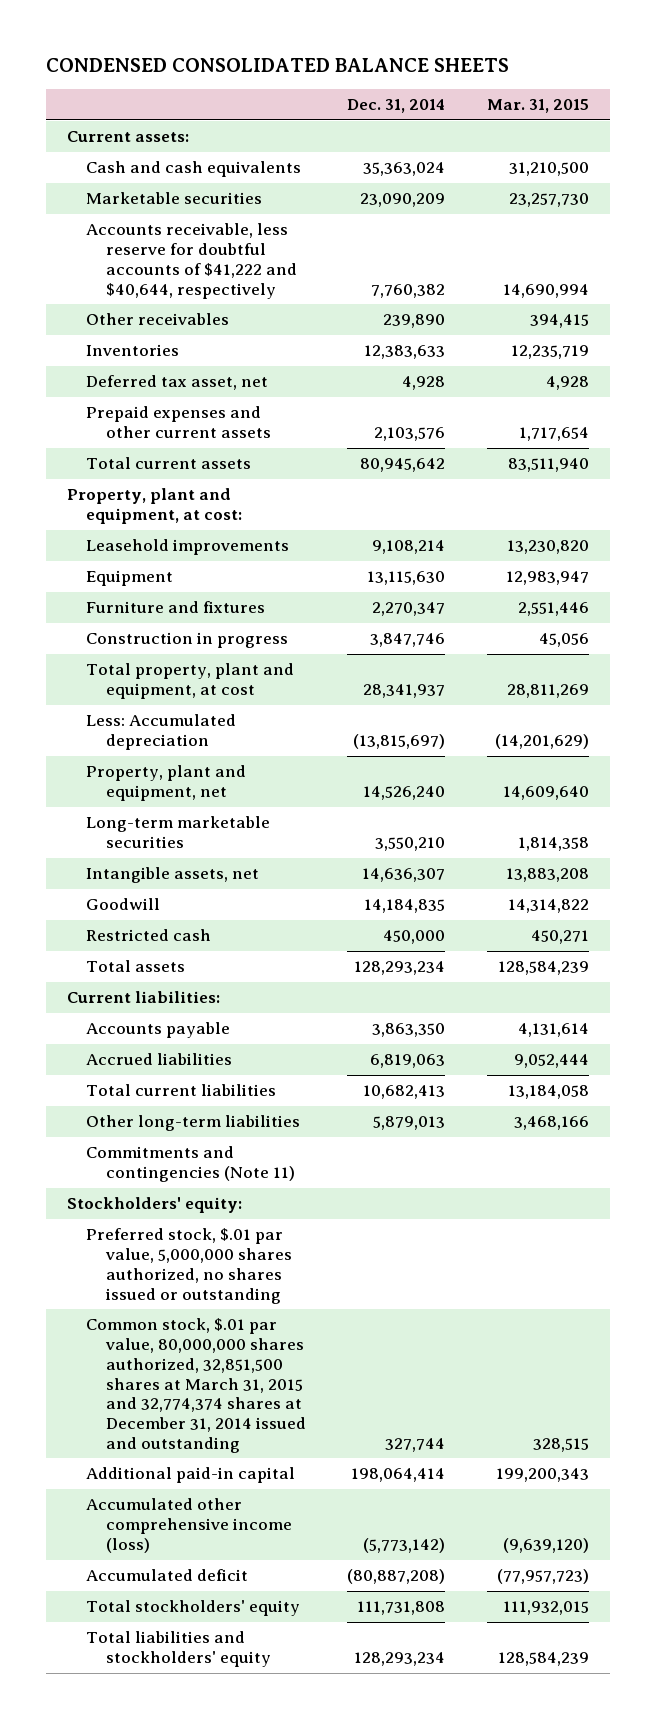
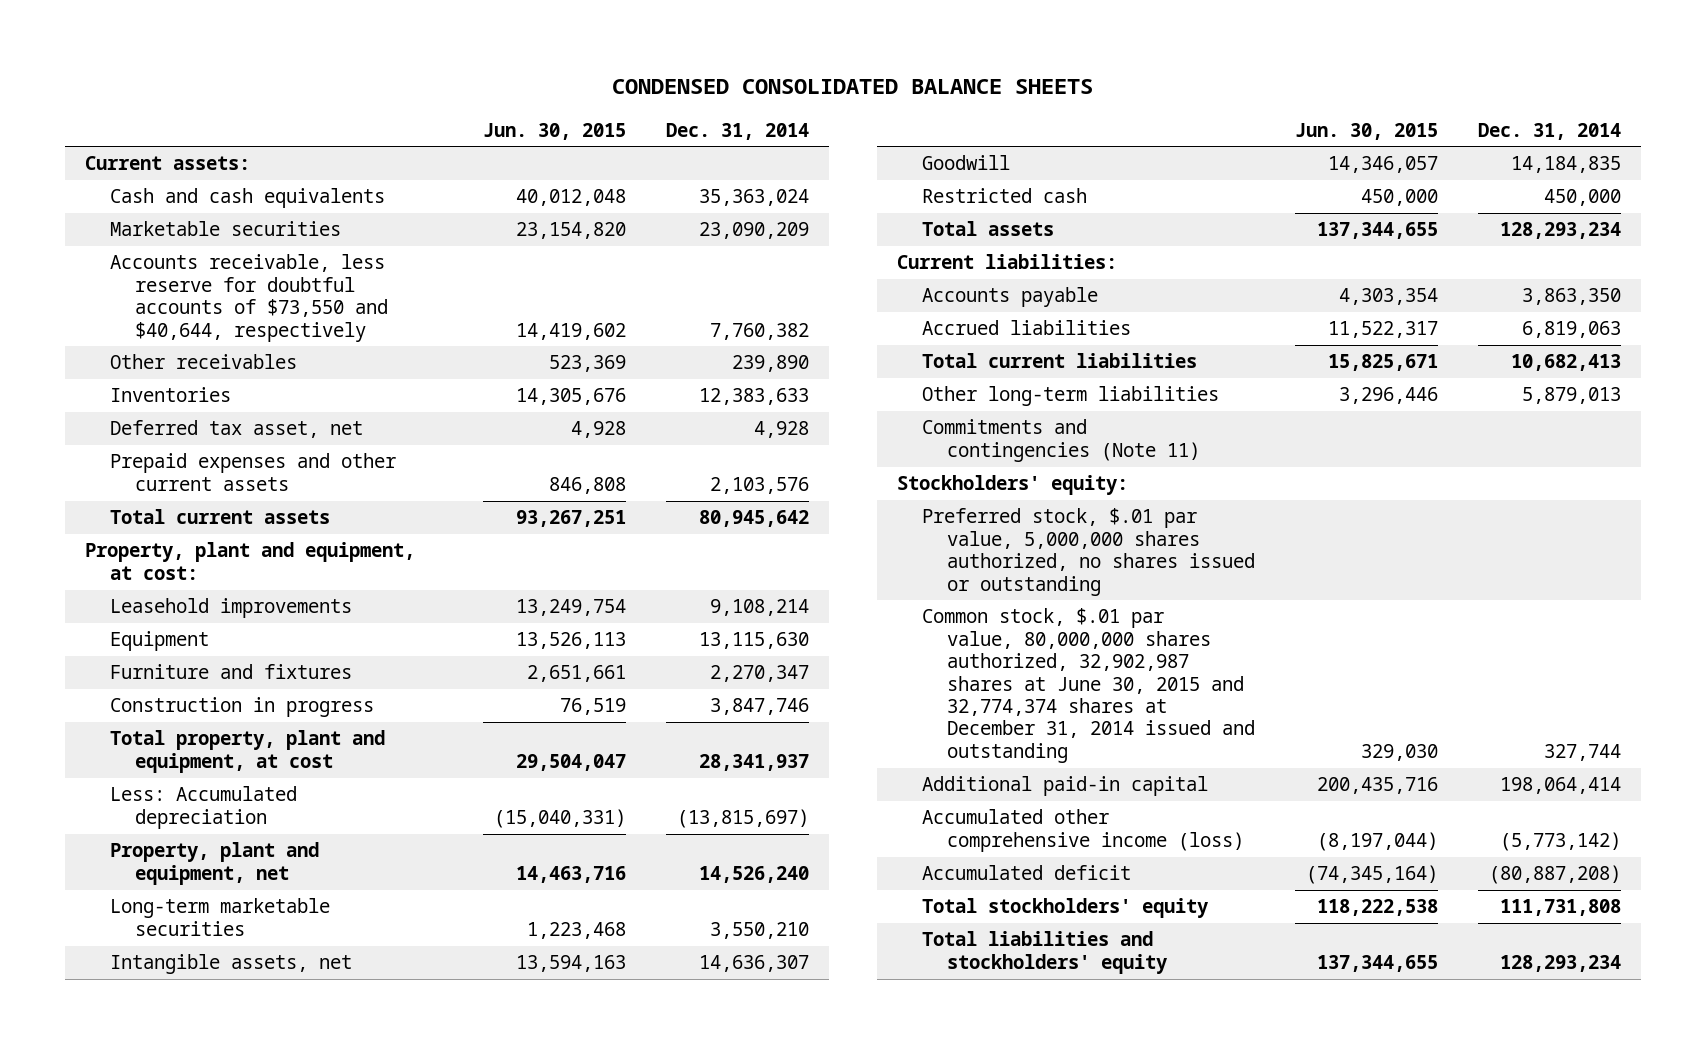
[487,98,590,113] Mar. 31, 2015 -> none
none -> [483,122,627,140] Jun. 30, 2015
[86,223,297,299] Accounts receivable, less reserve for doubtful accounts of $41,222 and $40,644, respectively -> [109,254,389,342] Accounts receivable, less reserve for doubtful accounts of $73,550 and $40,644, respectively
[86,1318,306,1453] Common stock, $.01 par value, 80,000,000 shares authorized, 32,851,500 shares at March 31, 2015 and 32,774,374 shares at December 31, 2014 issued and outstanding -> [921,608,1256,763] Common stock, $.01 par value, 80,000,000 shares authorized, 32,902,987 shares at June 30, 2015 and 32,774,374 shares at December 31, 2014 issued and outstanding

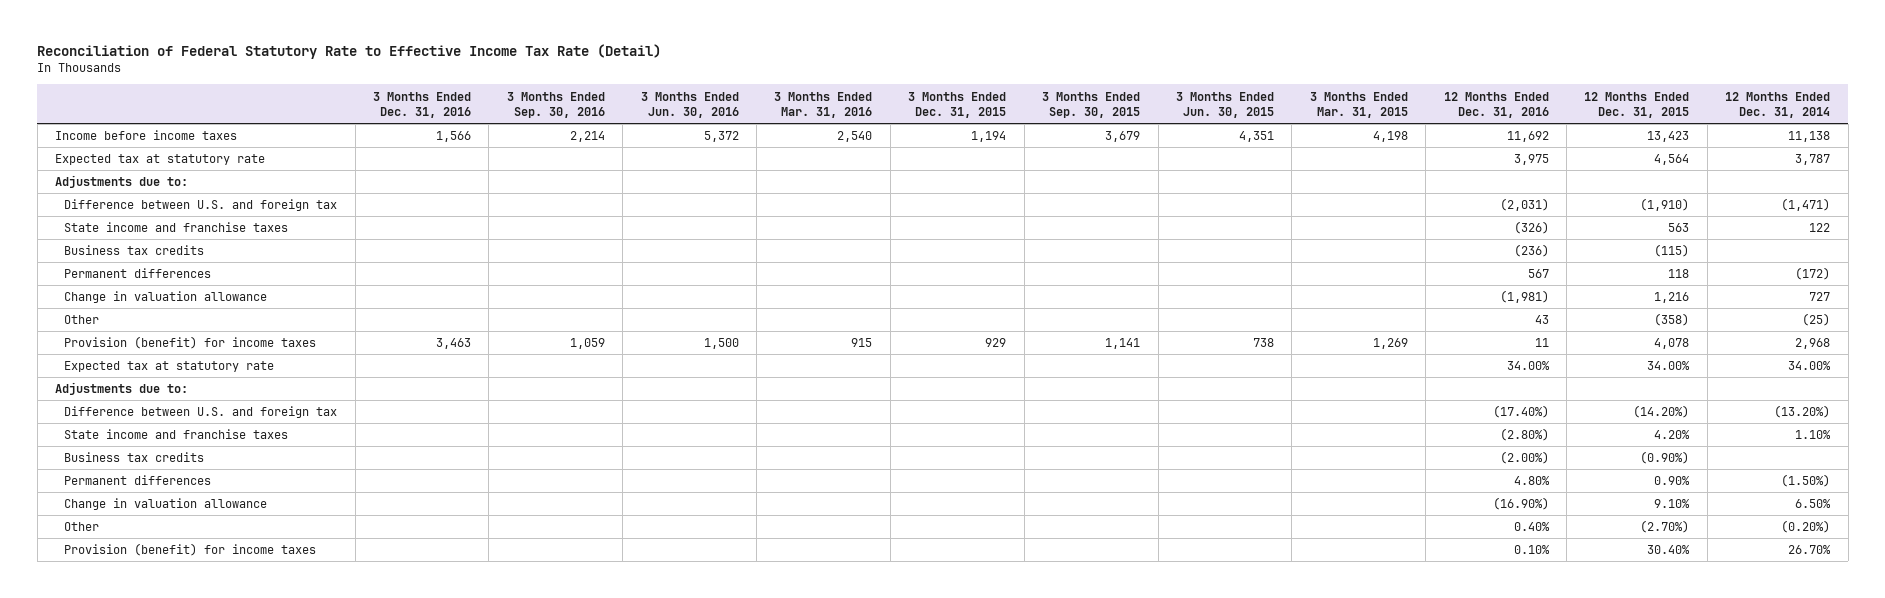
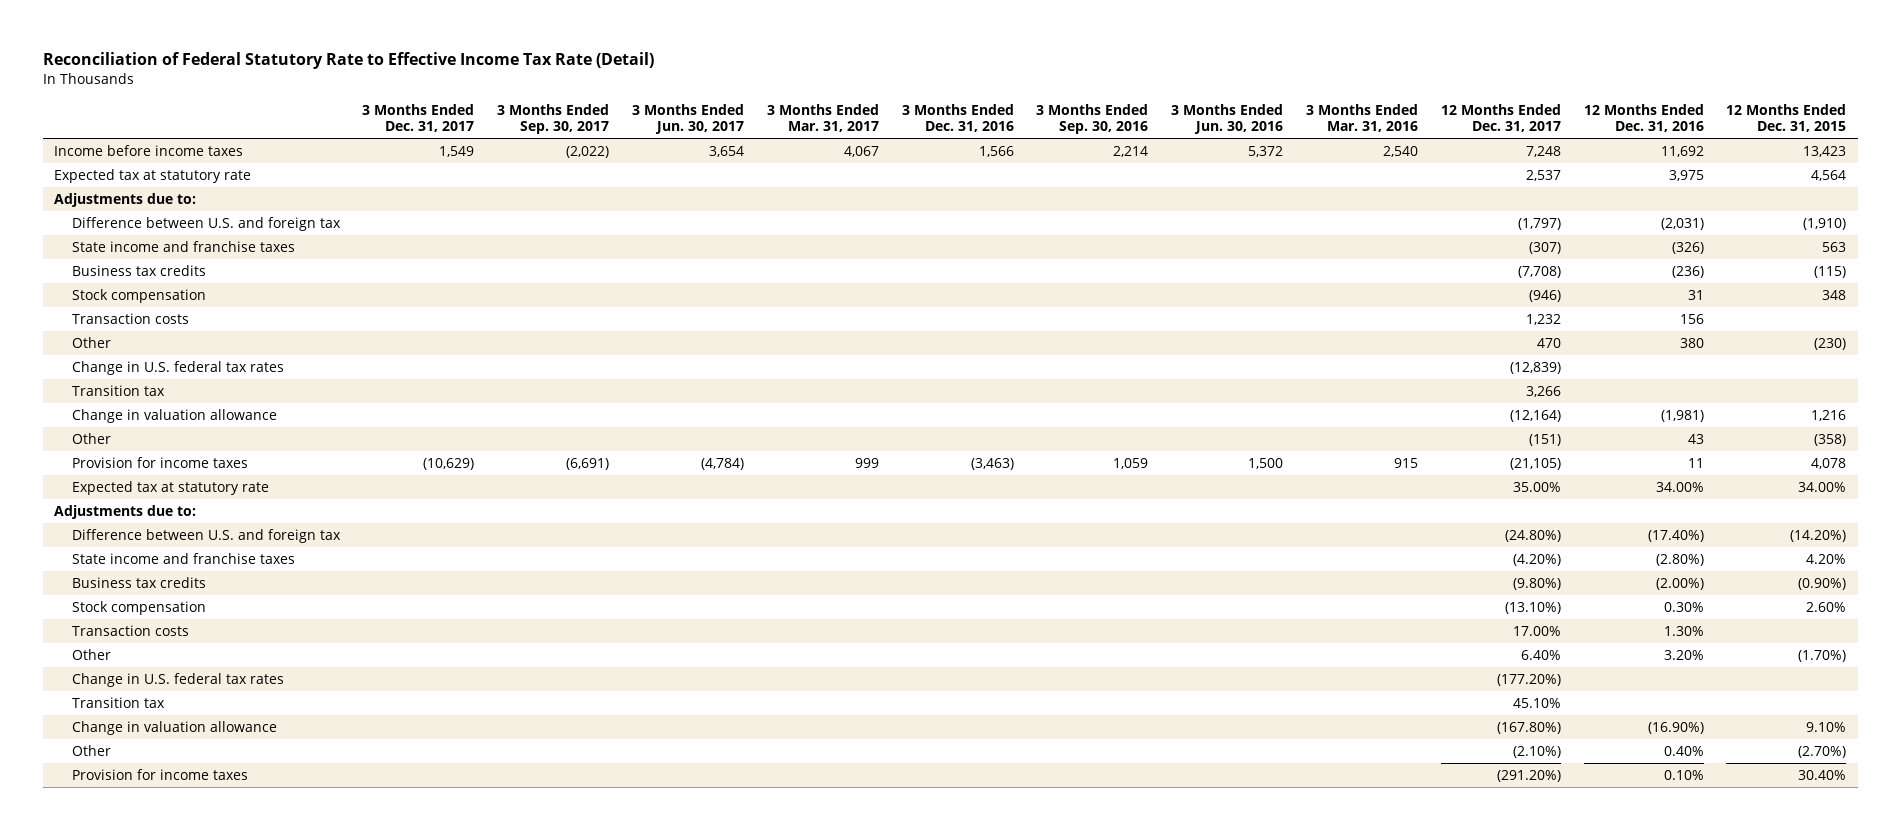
[908,91,1007,119] 3 Months Ended Dec. 31, 2015 -> none
[1042,91,1141,119] 3 Months Ended Sep. 30, 2015 -> none
[1175,91,1274,119] 3 Months Ended Jun. 30, 2015 -> none
[1309,91,1408,119] 3 Months Ended Mar. 31, 2015 -> none
[1725,91,1831,119] 12 Months Ended Dec. 31, 2014 -> none
none -> [362,103,475,133] 3 Months Ended Dec. 31, 2017
none -> [497,103,610,135] 3 Months Ended Sep. 30, 2017
none -> [632,103,745,135] 3 Months Ended Jun. 30, 2017
none -> [766,103,879,133] 3 Months Ended Mar. 31, 2017
none -> [1440,103,1561,133] 12 Months Ended Dec. 31, 2017
[64,268,212,279] Permanent differences -> none
none -> [71,288,206,303] Stock compensation
none -> [71,312,189,324] Transaction costs
none -> [71,336,111,348] Other
none -> [71,360,284,375] Change in U.S. federal tax rates
none -> [71,384,165,396] Transition tax
[64,336,317,350] Provision (benefit) for income taxes -> [71,456,248,468] Provision for income taxes
[435,338,471,350] 3,463 -> [970,457,1014,470] (3,463)
[64,475,212,486] Permanent differences -> none
none -> [71,600,206,615] Stock compensation
none -> [71,624,189,636] Transaction costs
none -> [71,648,111,660] Other
none -> [71,672,284,687] Change in U.S. federal tax rates
none -> [71,696,165,708] Transition tax
[64,543,317,557] Provision (benefit) for income taxes -> [71,768,248,780] Provision for income taxes

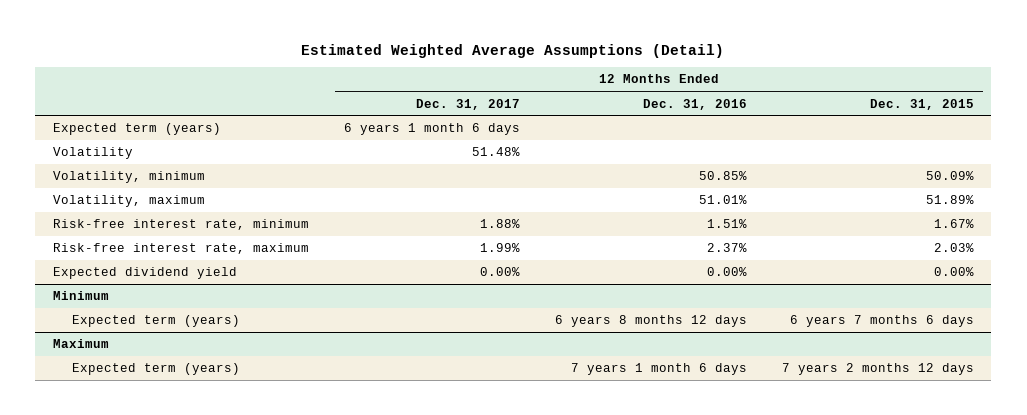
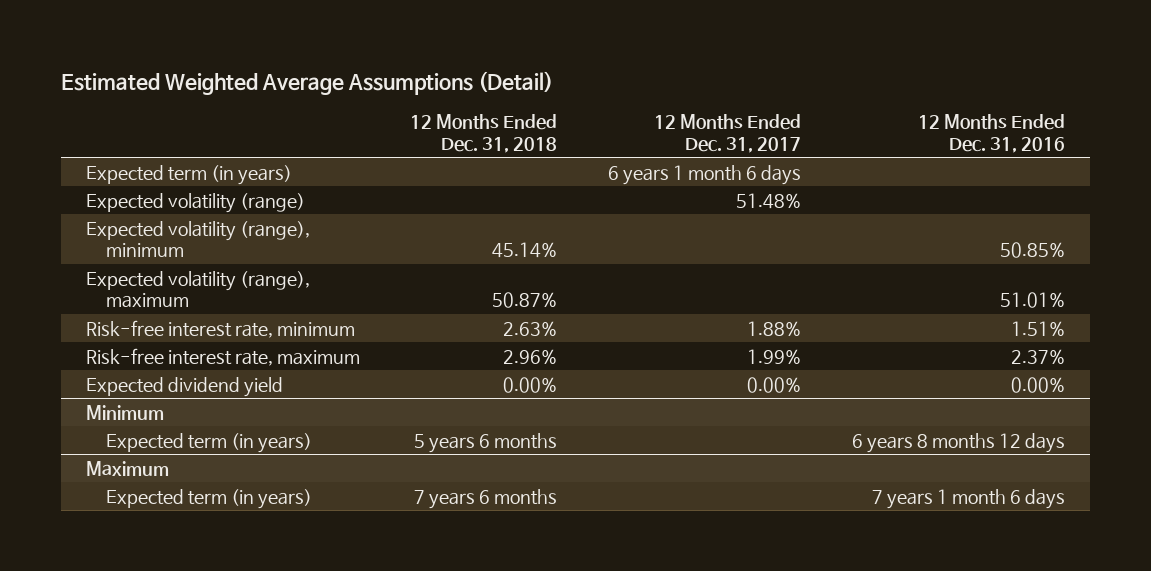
[869,98,974,110] Dec. 31, 2015 -> none
none -> [410,113,558,153] 12 Months Ended Dec. 31, 2018
[52,123,221,136] Expected term (years) -> [85,164,292,185] Expected term (in years)
[52,147,133,160] Volatility -> [85,192,305,213] Expected volatility (range)
[52,171,205,184] Volatility, minimum -> [85,220,310,258] Expected volatility (range), minimum
[52,195,205,208] Volatility, maximum -> [85,270,310,309] Expected volatility (range), maximum
[72,315,241,328] Expected term (years) -> [106,432,313,453] Expected term (in years)
[72,363,241,376] Expected term (years) -> [106,488,313,509] Expected term (in years)

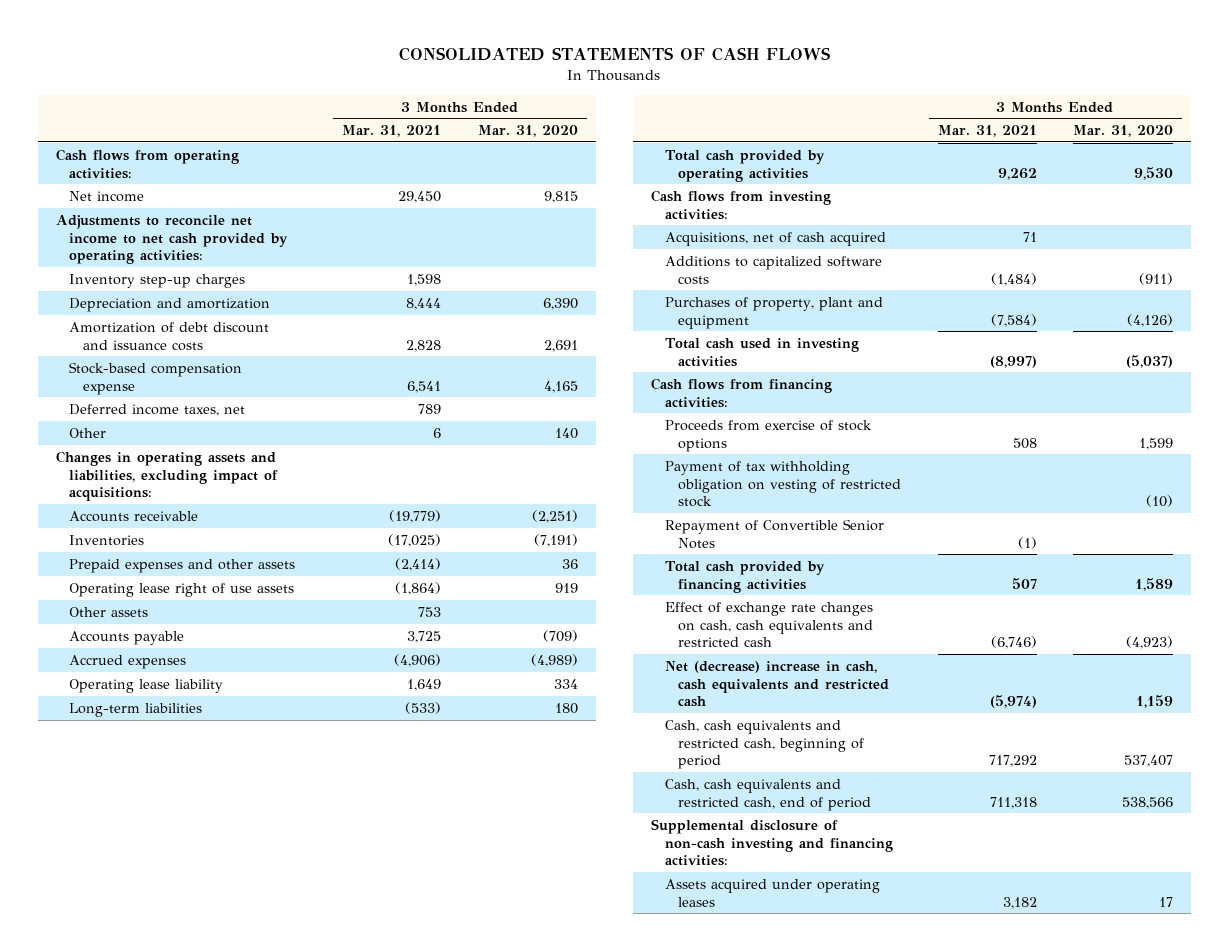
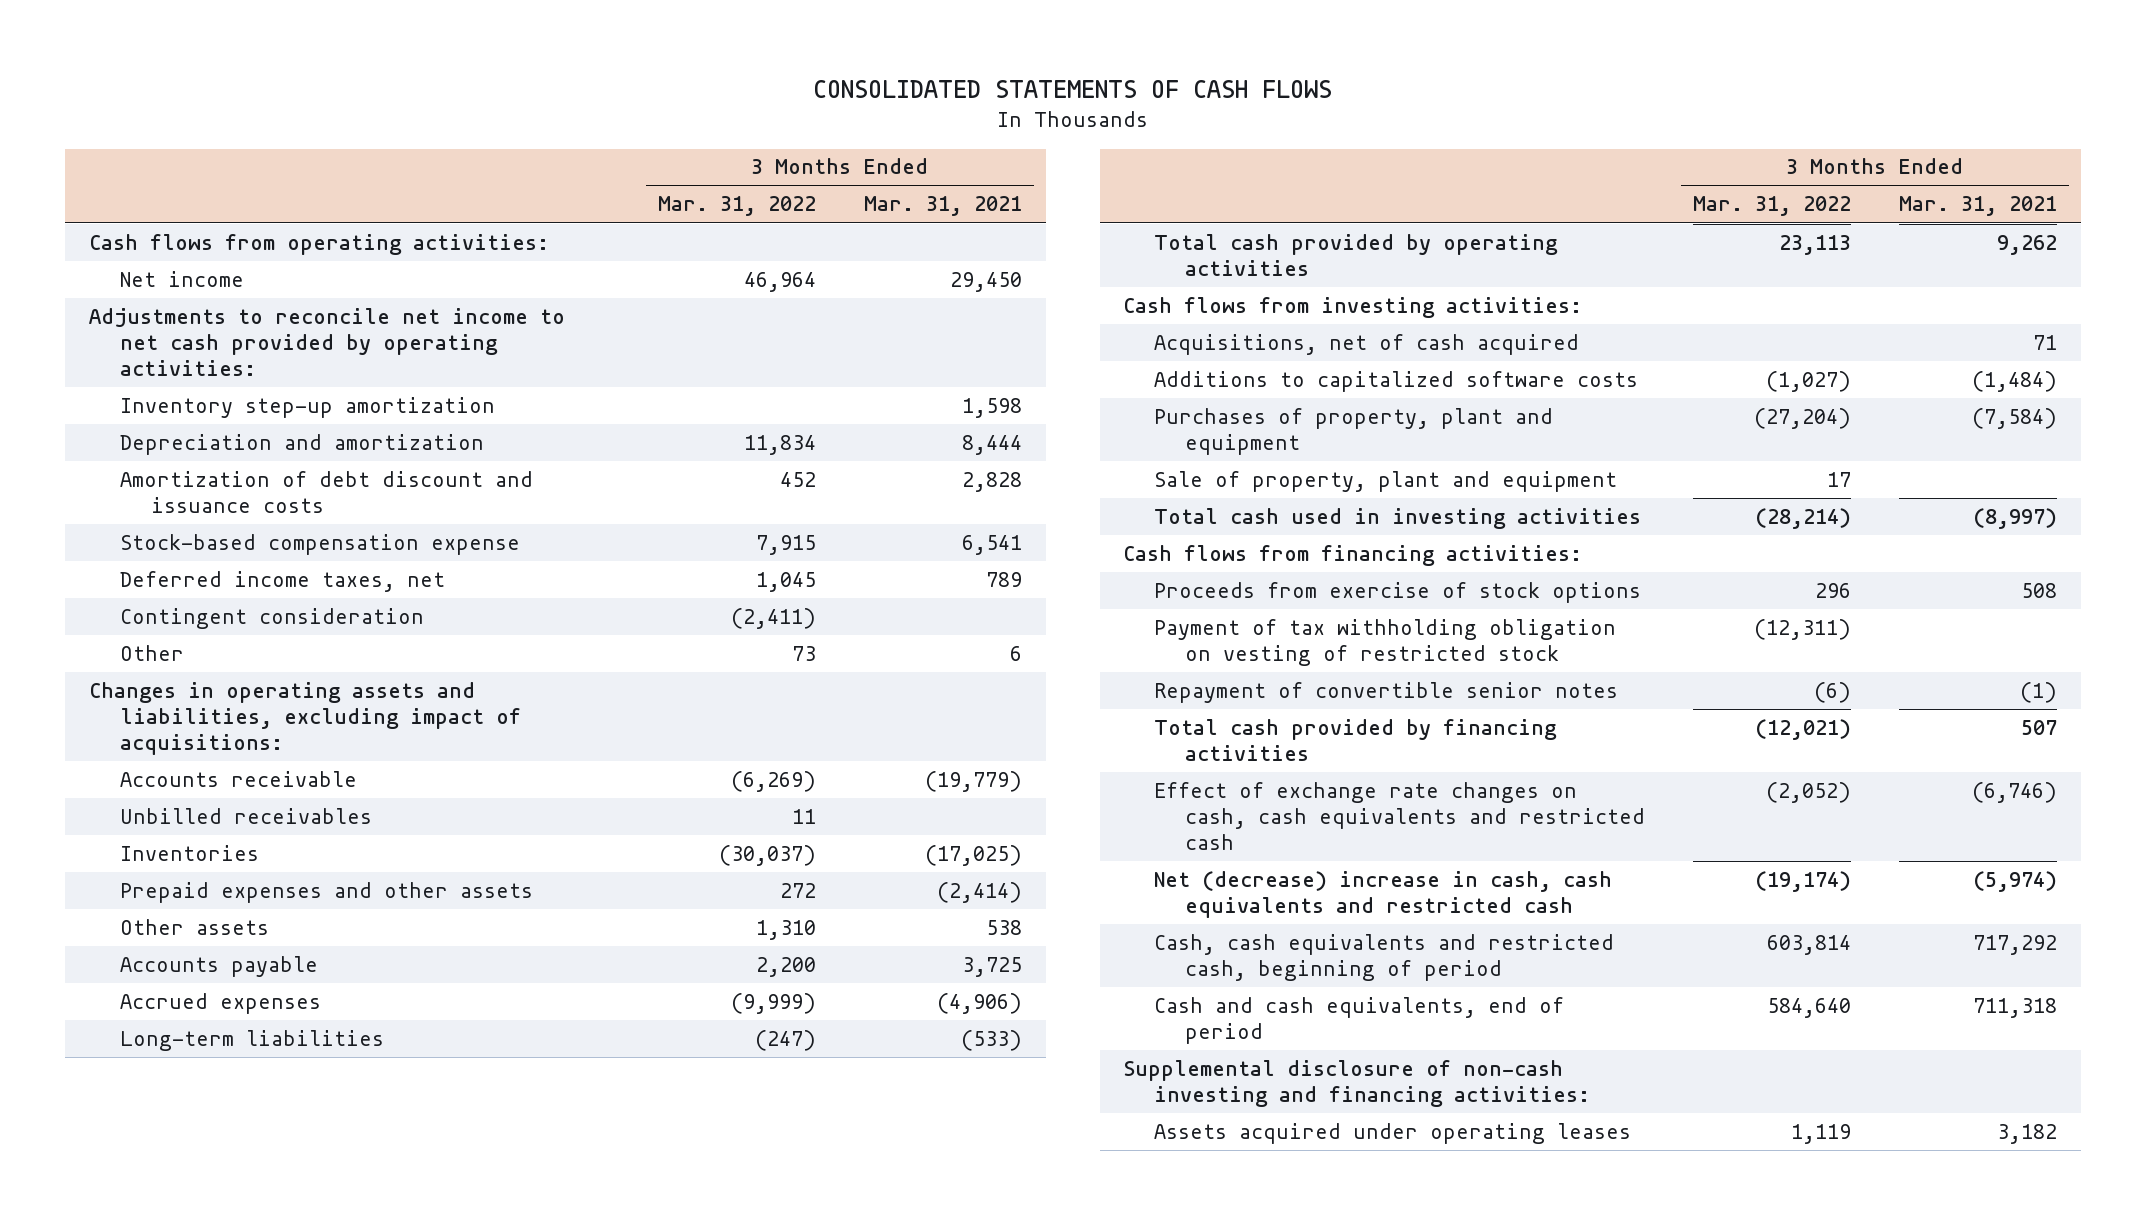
[477,125,578,138] Mar. 31, 2020 -> none
none -> [658,196,817,217] Mar. 31, 2022
[69,273,246,288] Inventory step-up charges -> [119,396,495,418] Inventory step-up amortization
none -> [119,607,424,629] Contingent consideration
none -> [119,807,372,824] Unbilled receivables
[69,582,295,597] Operating lease right of use assets -> none
[418,606,442,617] 753 -> [985,919,1022,935] 538
[69,678,224,693] Operating lease liability -> none
none -> [1154,470,1618,492] Sale of property, plant and equipment
[664,518,884,549] Repayment of Convertible Senior Notes -> [1154,681,1619,703] Repayment of convertible senior notes
[664,778,872,811] Cash, cash equivalents and restricted cash, end of period -> [1154,996,1565,1045] Cash and cash equivalents, end of period

